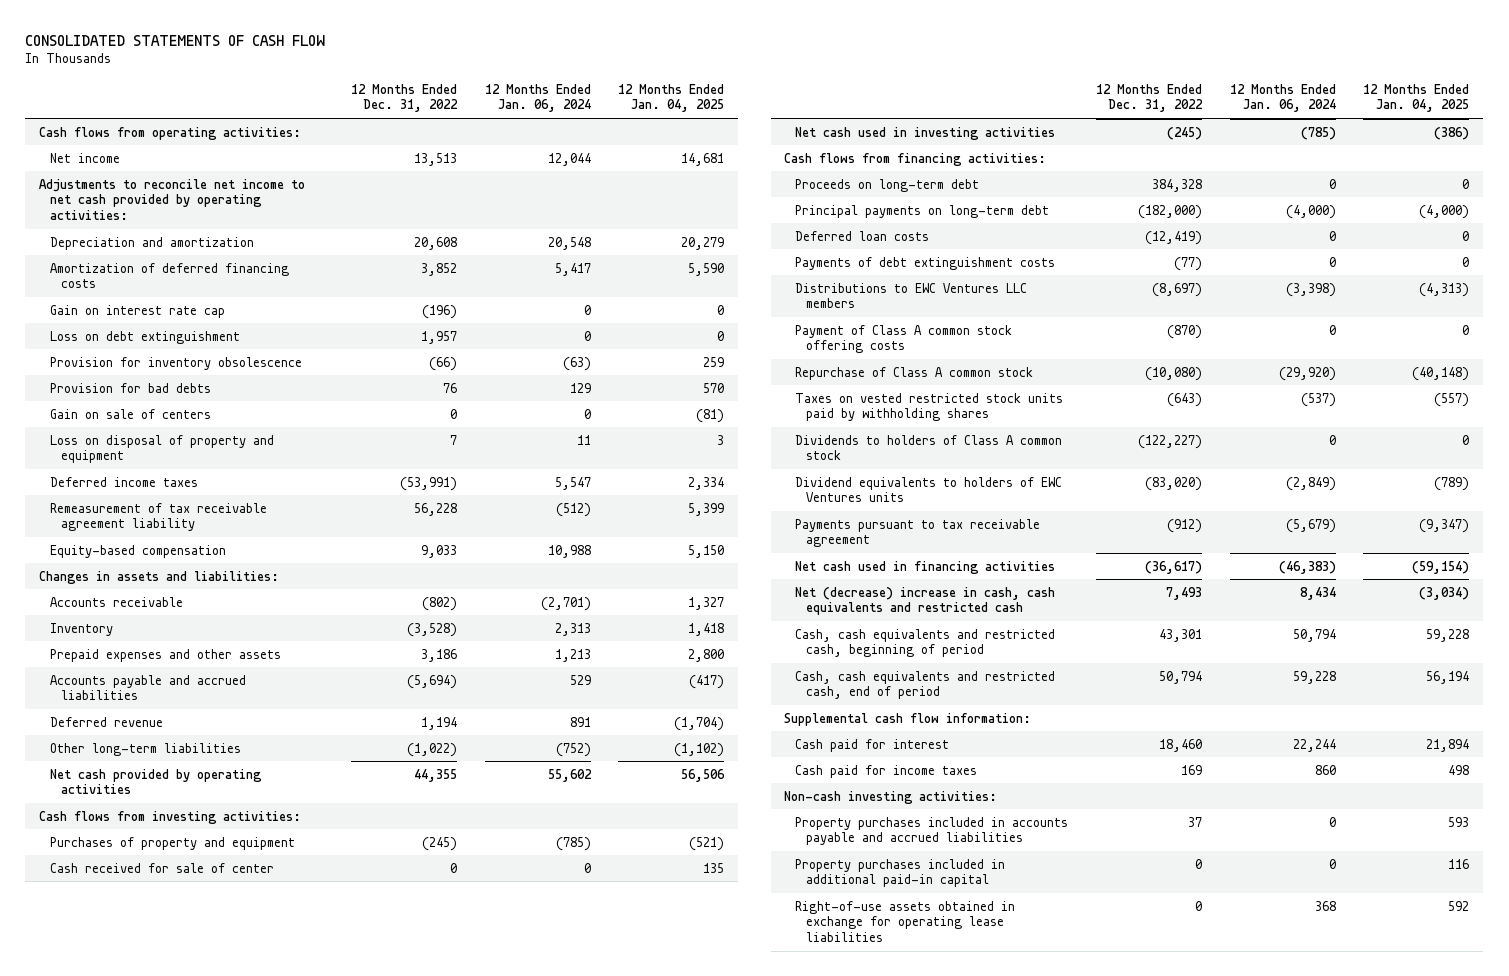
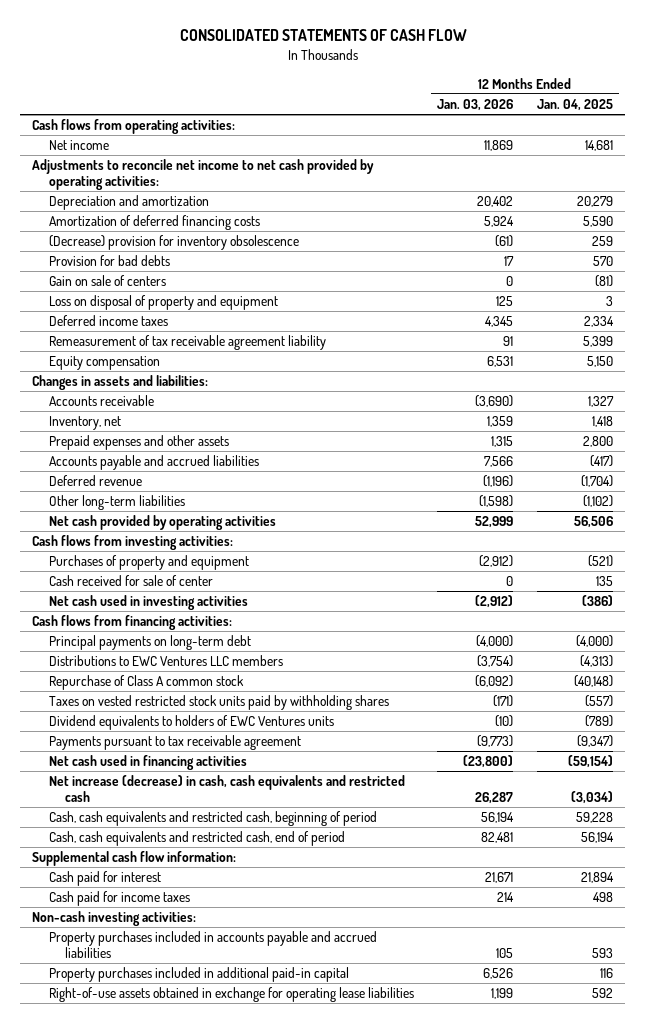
[350,83,458,113] 12 Months Ended Dec. 31, 2022 -> none
[484,83,591,113] 12 Months Ended Jan. 06, 2024 -> none
none -> [437,98,514,111] Jan. 03, 2026
[50,304,226,318] Gain on interest rate cap -> none
[50,330,241,344] Loss on debt extinguishment -> none
[50,356,303,370] Provision for inventory obsolescence -> [48,235,299,251] (Decrease) provision for inventory obsolescence
[50,544,227,558] Equity-based compensation -> [48,356,160,371] Equity compensation
[50,622,114,636] Inventory -> [48,416,121,431] Inventory, net
[795,178,980,192] Proceeds on long-term debt -> none
[795,230,930,241] Deferred loan costs -> none
[795,256,1056,270] Payments of debt extinguishment costs -> none
[795,324,1013,354] Payment of Class A common stock offering costs -> none
[795,434,1063,461] Dividends to holders of Class A common stock -> none
[795,586,1056,616] Net (decrease) increase in cash, cash equivalents and restricted cash -> [48,775,405,802] Net increase (decrease) in cash, cash equivalents and restricted cash

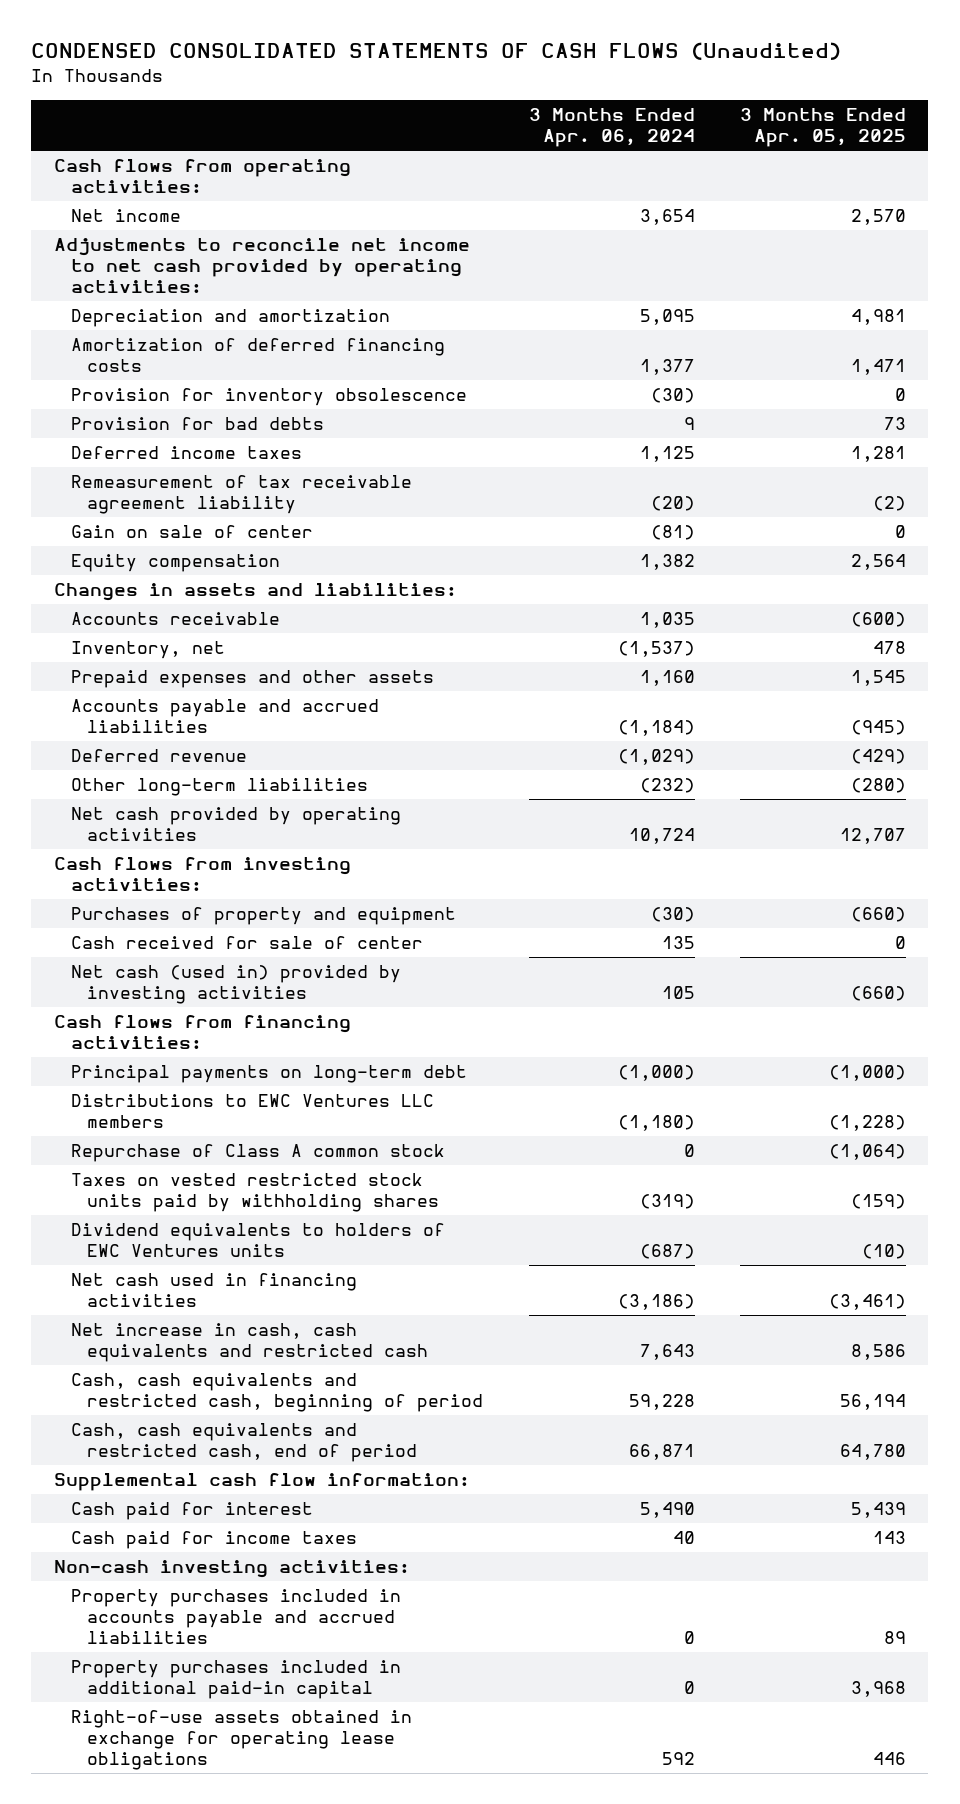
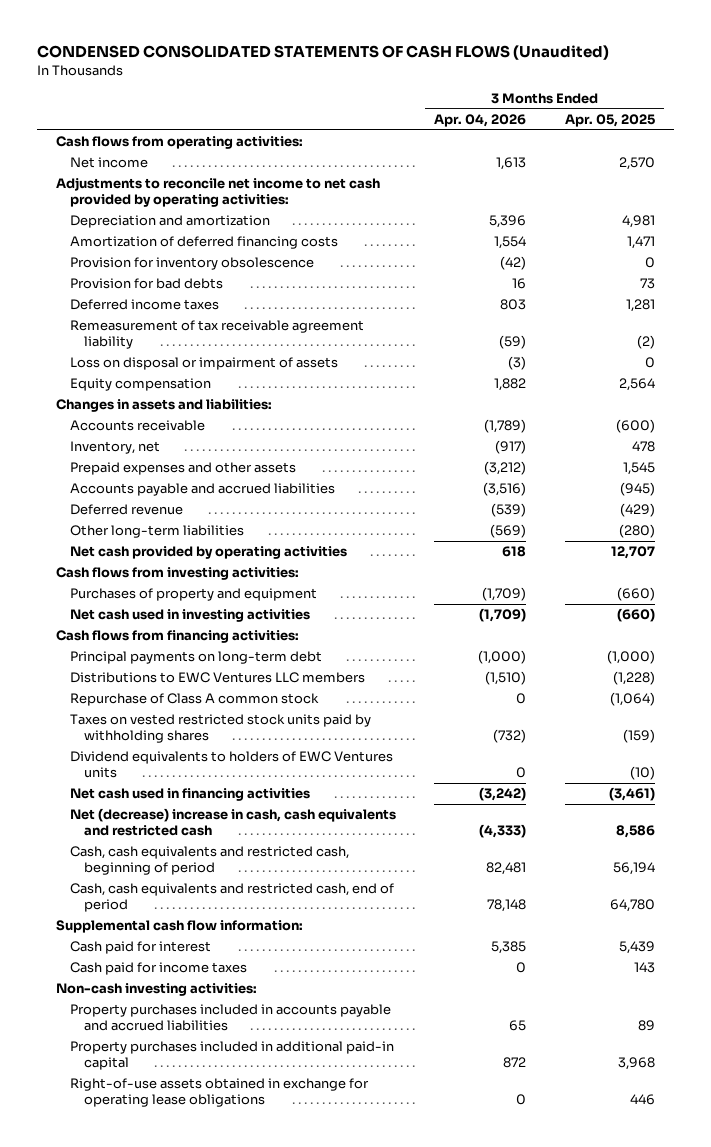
[528,108,695,148] 3 Months Ended Apr. 06, 2024 -> none
none -> [434,114,527,128] Apr. 04, 2026
[70,525,313,539] Gain on sale of center -> none
none -> [70,357,339,371] Loss on disposal or impairment of assets
[70,936,423,950] Cash received for sale of center -> none
[70,965,401,1005] Net cash (used in) provided by investing activities -> [70,609,311,623] Net cash used in investing activities
[70,1323,429,1363] Net increase in cash, cash equivalents and restricted cash -> [70,808,397,837] Net (decrease) increase in cash, cash equivalents and restricted cash

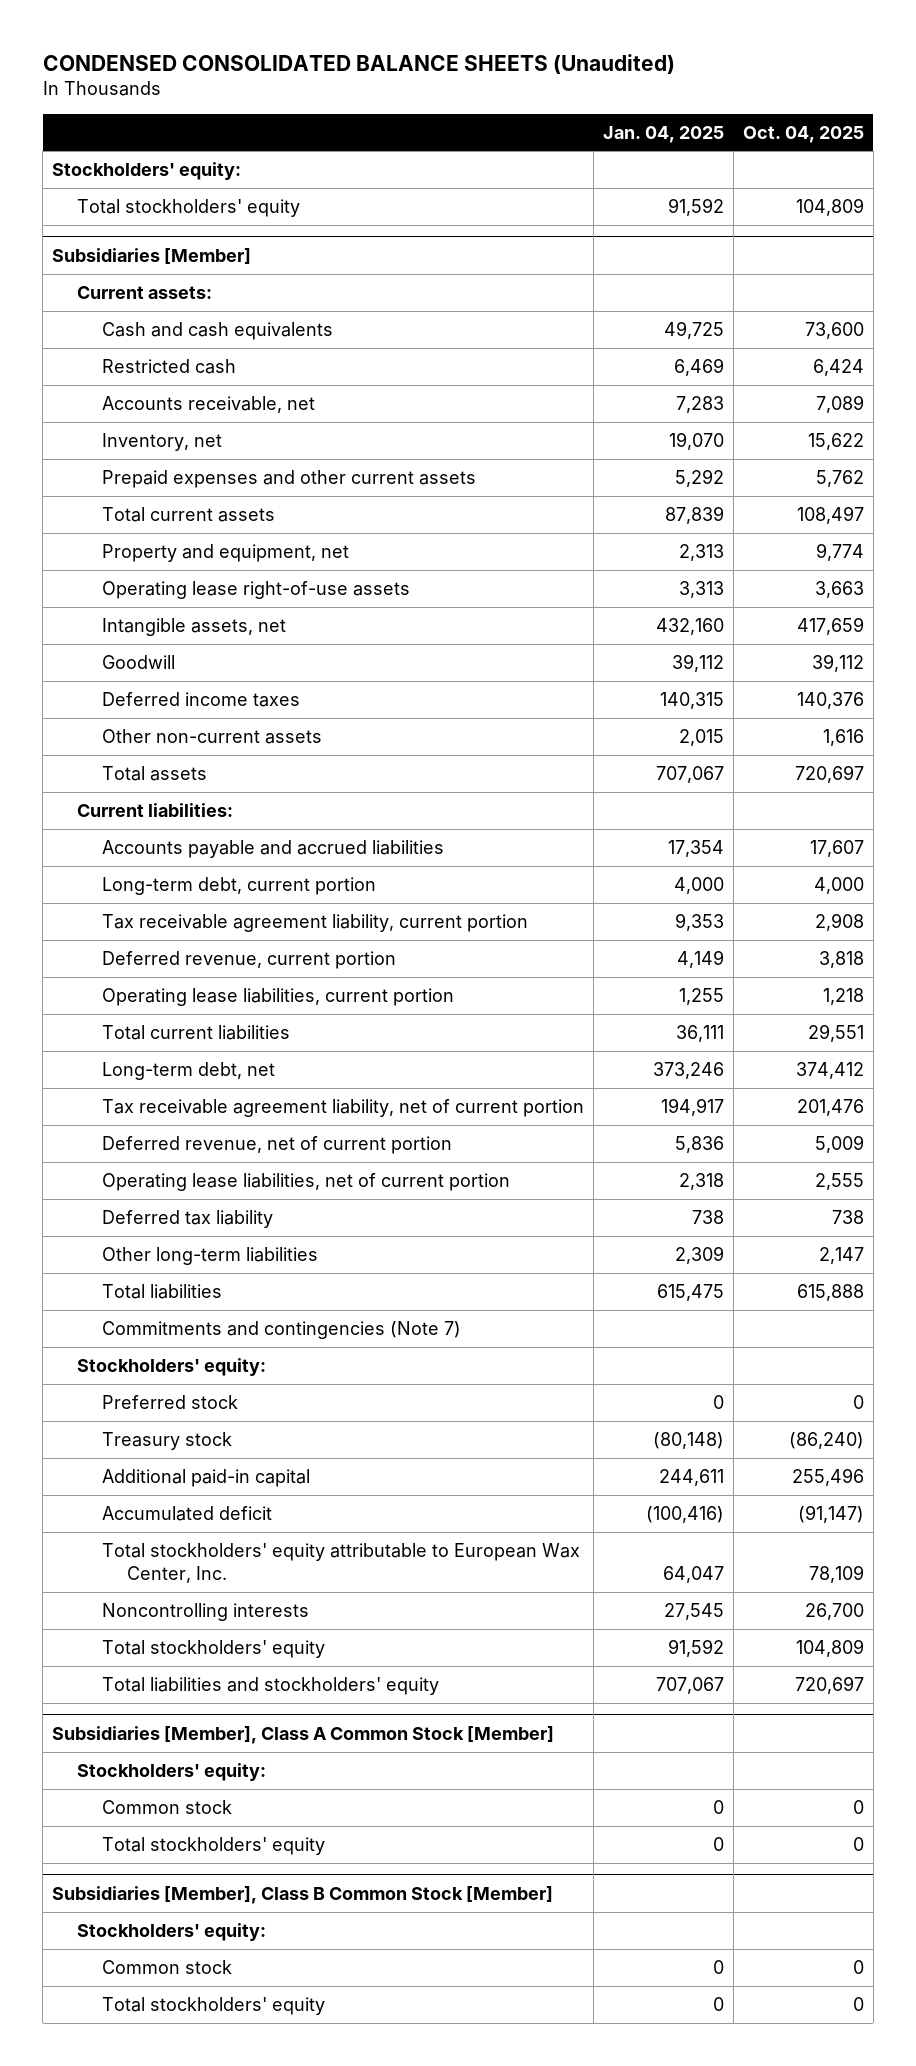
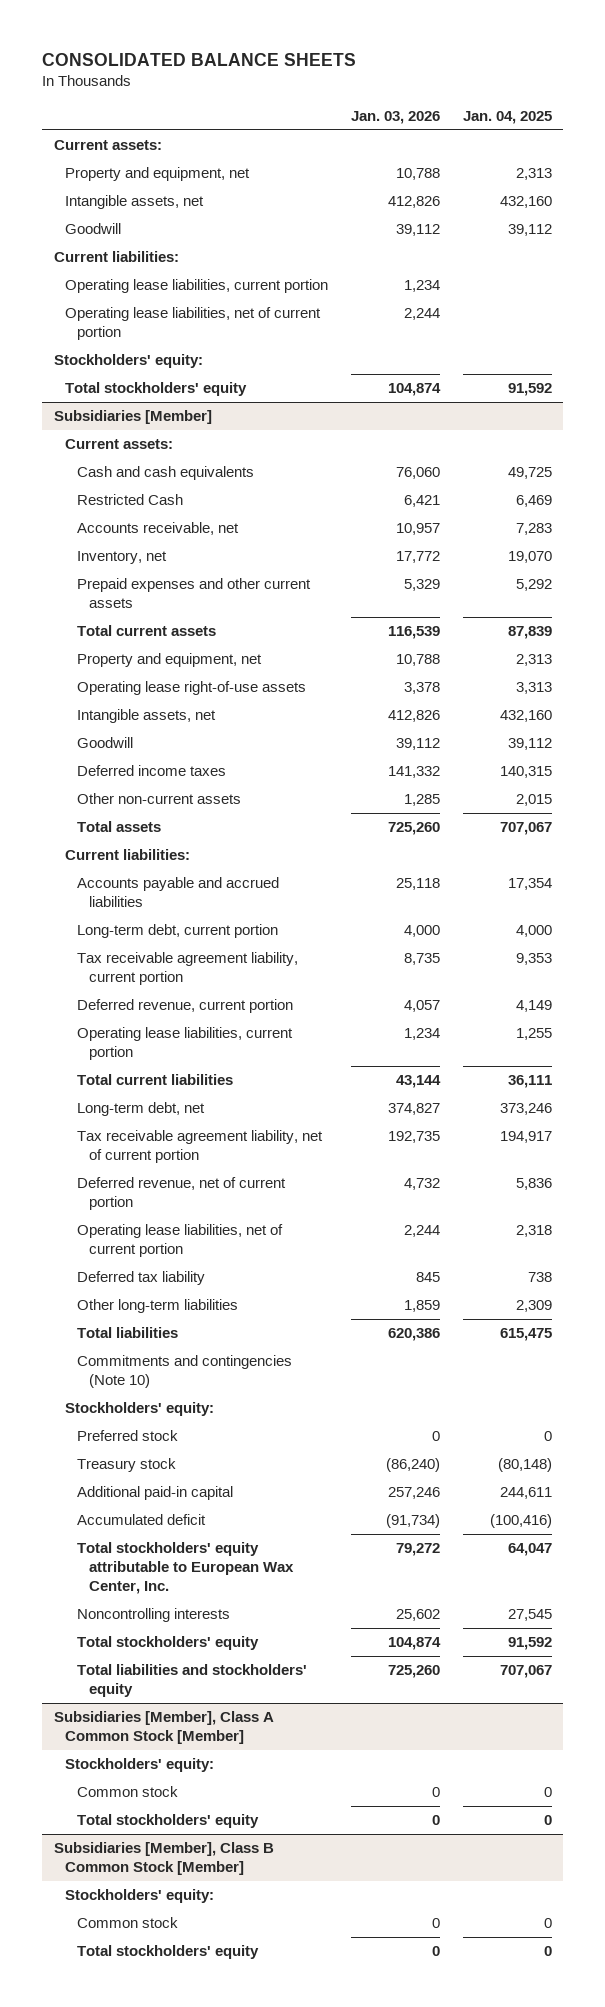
[42,53,675,74] CONDENSED CONSOLIDATED BALANCE SHEETS (Unaudited) -> [42,52,357,66] CONSOLIDATED BALANCE SHEETS
[742,125,864,143] Oct. 04, 2025 -> none
none -> [350,110,440,124] Jan. 03, 2026
none -> [53,140,162,151] Current assets:
none -> [65,167,251,182] Property and equipment, net
none -> [65,195,205,210] Intangible assets, net
none -> [65,223,122,235] Goodwill
none -> [53,251,179,263] Current liabilities:
none -> [65,279,329,294] Operating lease liabilities, current portion
none -> [65,307,322,341] Operating lease liabilities, net of current portion
[101,359,236,375] Restricted cash -> [76,494,183,506] Restricted Cash
[101,1321,461,1340] Commitments and contingencies (Note 7) -> [76,1355,292,1389] Commitments and contingencies (Note 10)

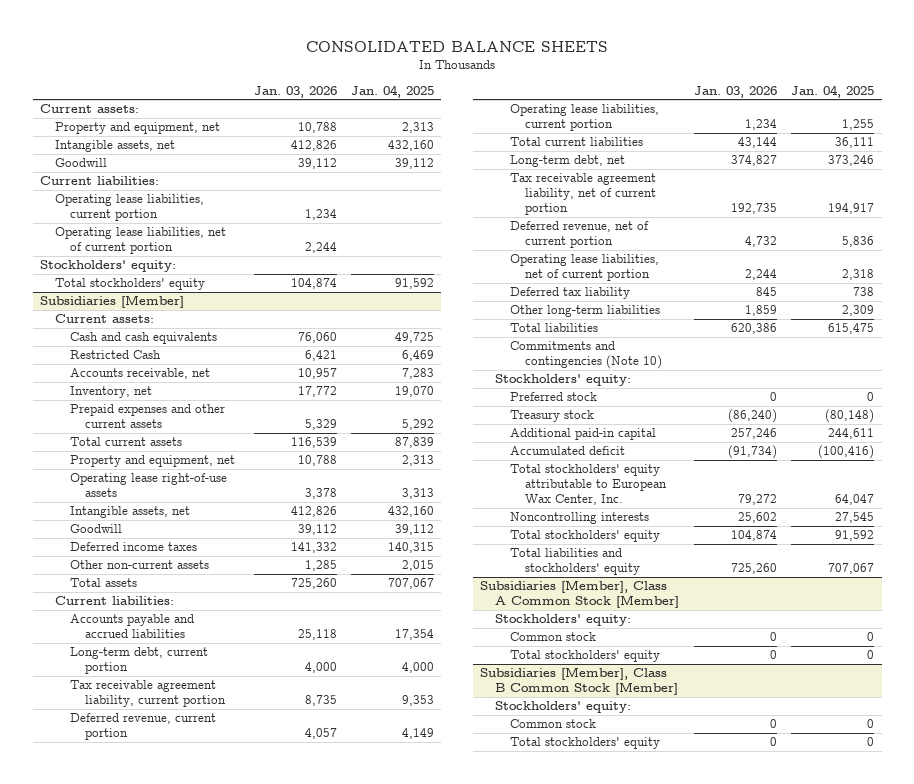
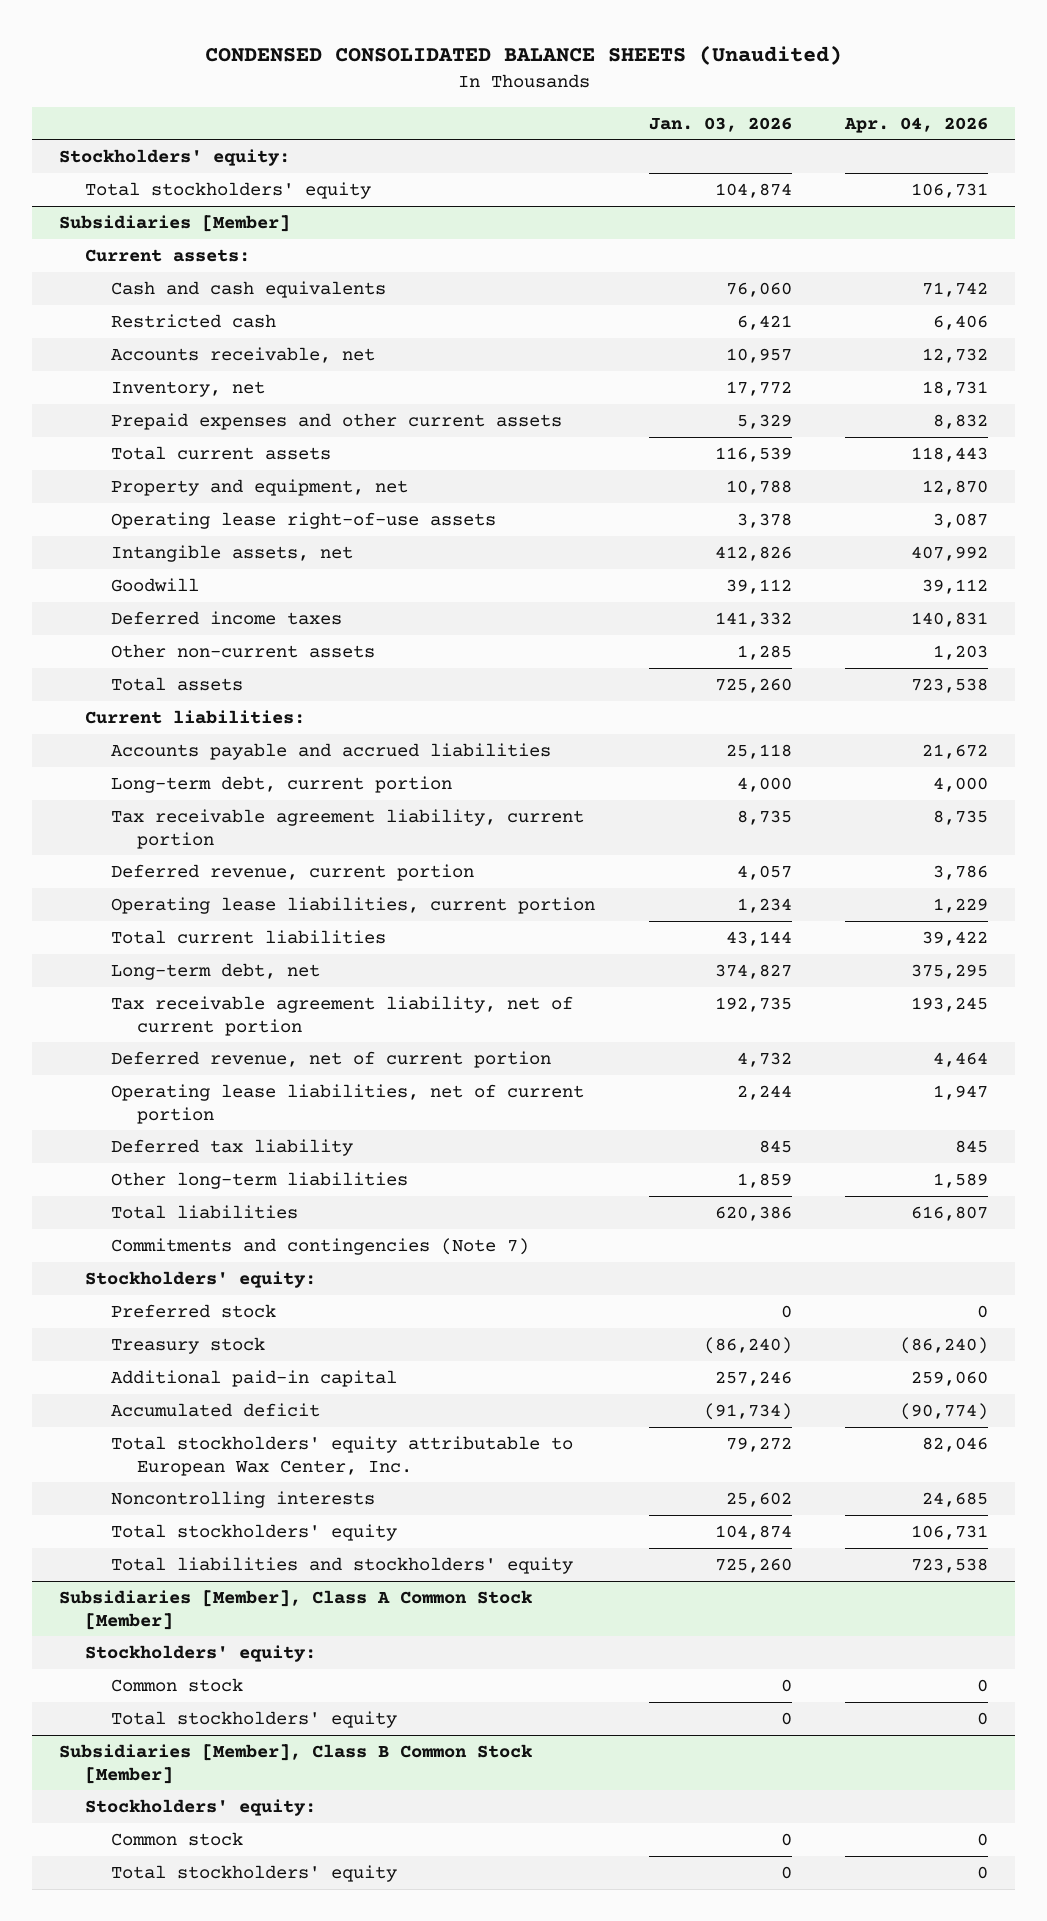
[306,41,609,53] CONSOLIDATED BALANCE SHEETS -> [204,45,842,66] CONDENSED CONSOLIDATED BALANCE SHEETS (Unaudited)
[351,84,435,98] Jan. 04, 2025 -> none
none -> [844,116,989,133] Apr. 04, 2026
[39,104,139,114] Current assets: -> none
[54,122,220,135] Property and equipment, net -> none
[54,140,175,153] Intangible assets, net -> none
[54,158,107,168] Goodwill -> none
[39,176,159,186] Current liabilities: -> none
[54,194,204,222] Operating lease liabilities, current portion -> none
[54,227,226,255] Operating lease liabilities, net of current portion -> none
[69,350,161,360] Restricted Cash -> [110,313,276,328] Restricted cash
[509,341,662,370] Commitments and contingencies (Note 10) -> [110,1237,529,1255] Commitments and contingencies (Note 7)

